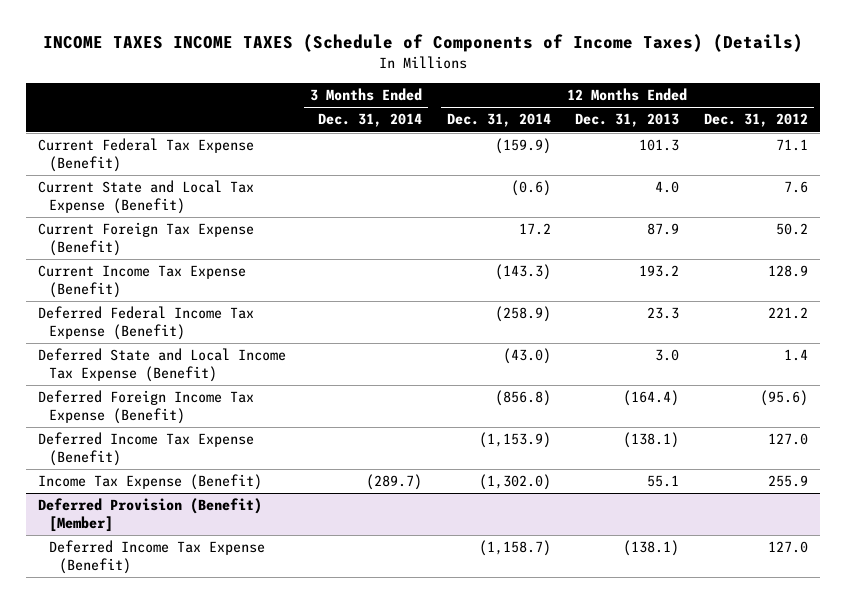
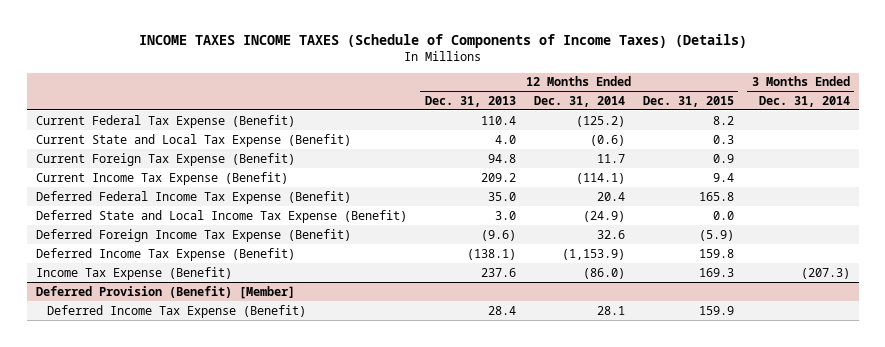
[703,113,808,128] Dec. 31, 2012 -> none
none -> [642,95,734,107] Dec. 31, 2015
[494,138,551,155] (159.9) -> [575,115,625,127] (125.2)
[639,139,680,152] 101.3 -> [480,115,516,125] 110.4
[518,223,551,236] 17.2 -> [596,153,625,163] 11.7
[647,223,680,236] 87.9 -> [487,153,516,163] 94.8
[494,264,551,281] (143.3) -> [575,172,625,184] (114.1)
[639,265,680,278] 193.2 -> [480,172,516,182] 209.2
[494,306,551,323] (258.9) -> [596,191,625,201] 20.4
[647,307,680,320] 23.3 -> [487,191,516,201] 35.0
[502,348,551,365] (43.0) -> [582,210,625,222] (24.9)
[494,390,551,407] (856.8) -> [596,229,625,239] 32.6
[623,390,680,407] (164.4) -> [480,229,516,241] (9.6)
[366,474,423,491] (289.7) -> [800,267,850,279] (207.3)
[478,474,551,491] (1,302.0) -> [582,267,625,279] (86.0)
[647,475,680,488] 55.1 -> [480,267,516,277] 237.6
[478,540,551,557] (1,158.7) -> [596,305,625,315] 28.1
[623,540,680,557] (138.1) -> [487,305,516,315] 28.4

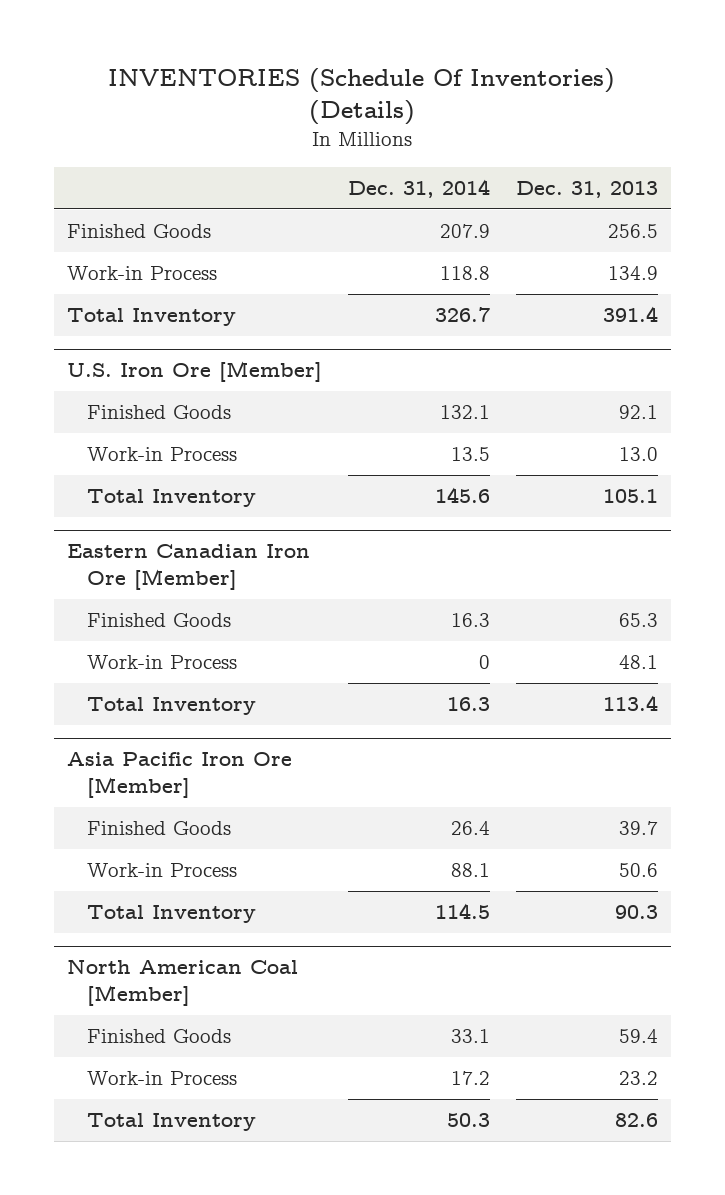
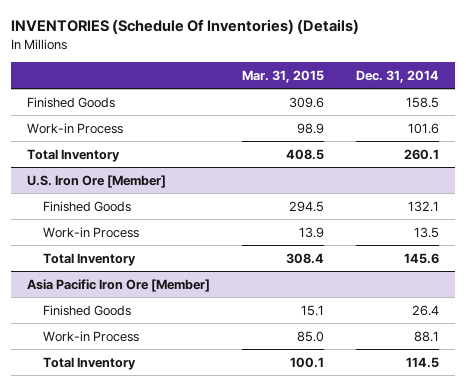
[515,180,658,198] Dec. 31, 2013 -> none
none -> [241,69,324,83] Mar. 31, 2015
[439,224,490,239] 207.9 -> [405,96,439,108] 158.5
[439,266,490,281] 118.8 -> [407,122,439,134] 101.6
[434,307,490,323] 326.7 -> [403,148,439,160] 260.1
[67,544,311,591] Eastern Canadian Iron Ore [Member] -> none
[86,613,231,628] Finished Goods -> none
[86,655,237,670] Work-in Process -> none
[86,697,256,716] Total Inventory -> none
[67,959,299,1007] North American Coal [Member] -> none
[86,1029,231,1044] Finished Goods -> none
[86,1071,237,1086] Work-in Process -> none
[86,1113,256,1132] Total Inventory -> none

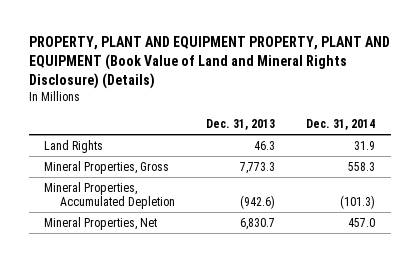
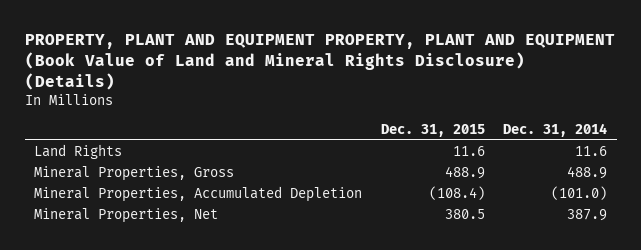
[206,119,276,131] Dec. 31, 2013 -> none
none -> [380,123,485,137] Dec. 31, 2015
[354,140,376,150] 31.9 -> [575,146,608,157] 11.6
[348,161,376,171] 558.3 -> [567,166,608,180] 488.9
[340,195,376,210] (101.3) -> [551,186,608,201] (101.0)
[348,217,376,227] 457.0 -> [567,209,608,222] 387.9

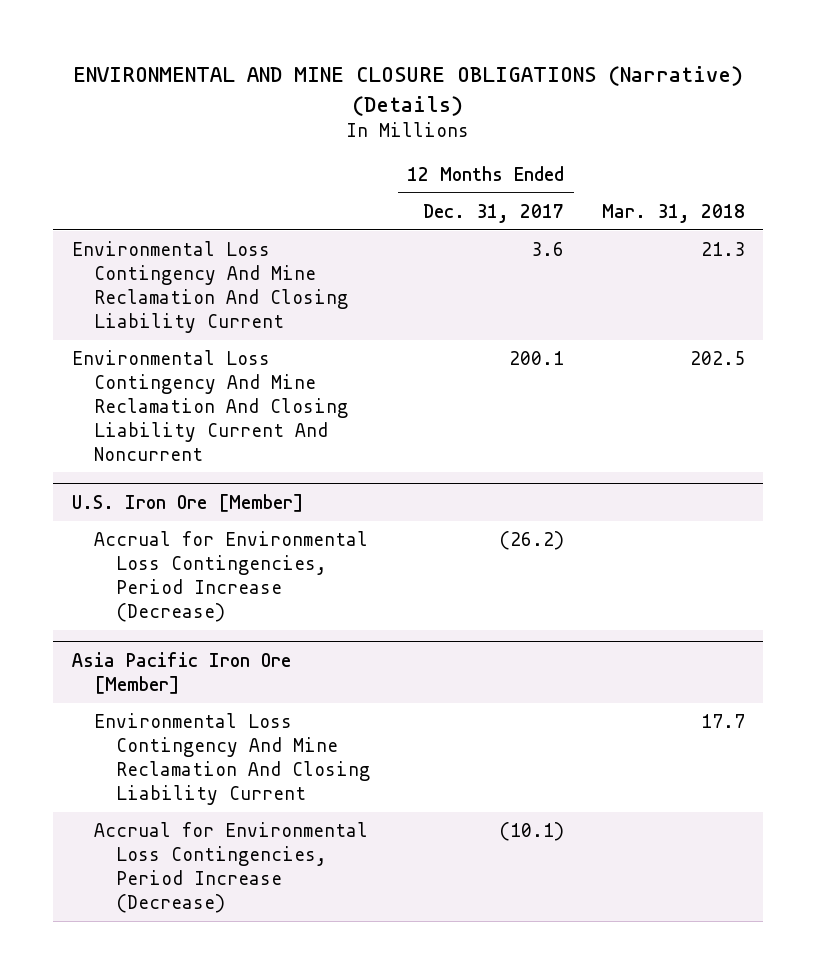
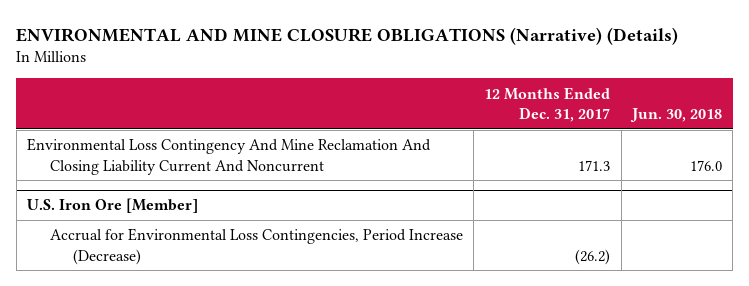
[601,203,745,223] Mar. 31, 2018 -> none
none -> [629,108,722,123] Jun. 30, 2018
[71,240,348,333] Environmental Loss Contingency And Mine Reclamation And Closing Liability Current -> none
[509,350,565,365] 200.1 -> [578,159,611,171] 171.3
[71,651,291,694] Asia Pacific Iron Ore [Member] -> none
[93,712,370,805] Environmental Loss Contingency And Mine Reclamation And Closing Liability Current -> none
[93,821,368,913] Accrual for Environmental Loss Contingencies, Period Increase (Decrease) -> none

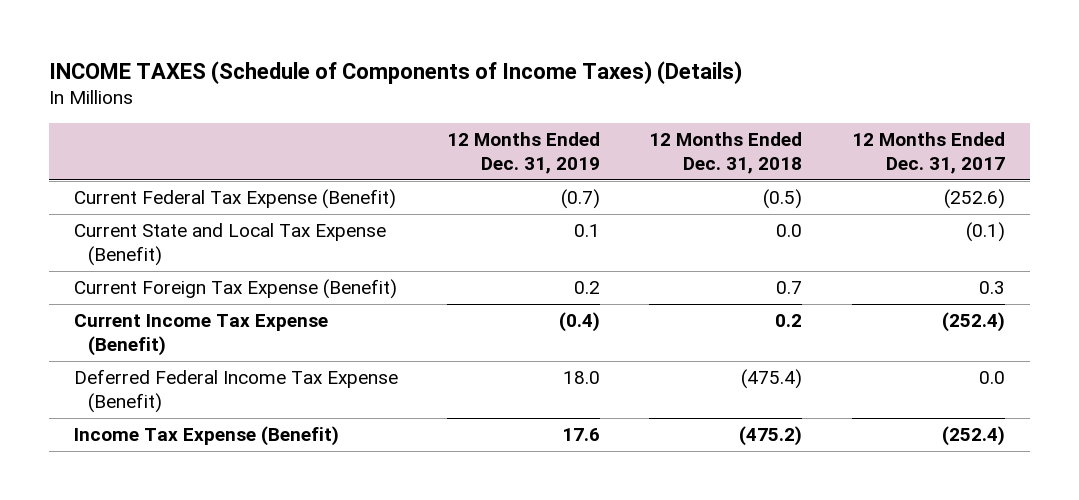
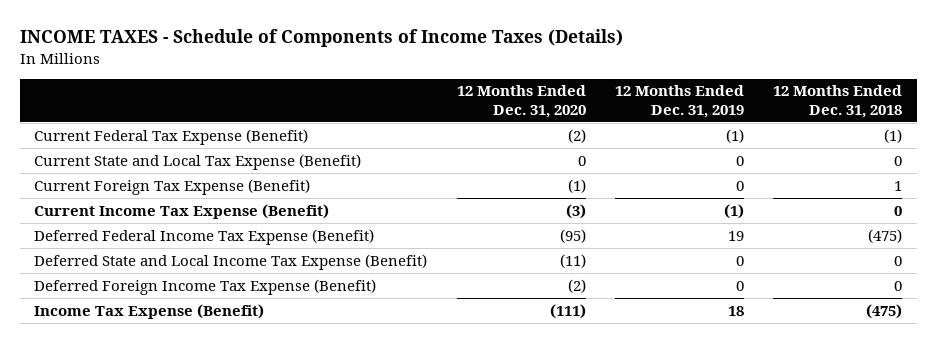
[49,60,743,84] INCOME TAXES (Schedule of Components of Income Taxes) (Details) -> [19,29,623,48] INCOME TAXES - Schedule of Components of Income Taxes (Details)
[851,132,1005,175] 12 Months Ended Dec. 31, 2017 -> none
none -> [456,85,586,118] 12 Months Ended Dec. 31, 2020
[561,189,601,210] (0.7) -> [725,128,744,143] (1)
[763,189,803,210] (0.5) -> [884,128,903,143] (1)
[574,224,601,238] 0.1 -> [735,155,744,166] 0
[776,224,803,238] 0.0 -> [894,155,903,166] 0
[574,281,601,295] 0.2 -> [735,180,744,191] 0
[776,281,803,295] 0.7 -> [894,180,903,191] 1
[559,312,601,333] (0.4) -> [723,203,744,219] (1)
[775,314,803,328] 0.2 -> [894,205,903,216] 0
[563,371,601,385] 18.0 -> [727,230,744,241] 19
[741,369,803,390] (475.4) -> [868,228,903,243] (475)
none -> [34,253,428,270] Deferred State and Local Income Tax Expense (Benefit)
none -> [34,278,377,295] Deferred Foreign Income Tax Expense (Benefit)
[562,428,601,442] 17.6 -> [727,305,744,316] 18
[739,426,803,447] (475.2) -> [866,303,903,319] (475)

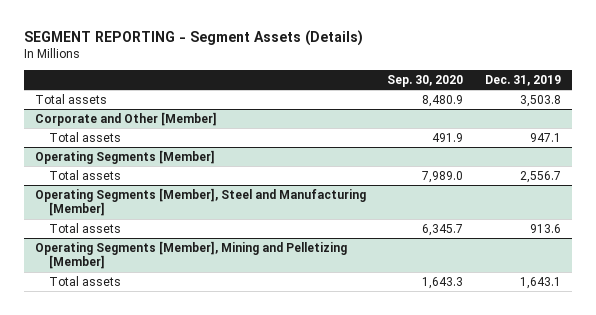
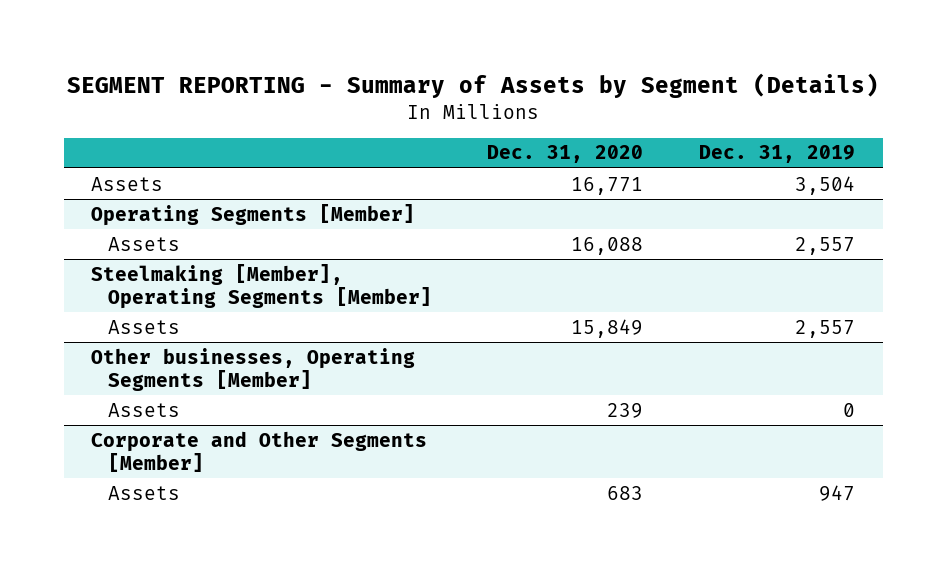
[23,30,363,47] SEGMENT REPORTING - Segment Assets (Details) -> [67,73,880,99] SEGMENT REPORTING - Summary of Assets by Segment (Details)
[387,75,464,88] Sep. 30, 2020 -> none
none -> [487,145,644,164] Dec. 31, 2020
[34,111,217,126] Corporate and Other [Member] -> none
[48,131,121,142] Total assets -> none
[34,93,107,104] Total assets -> [91,176,164,191] Assets
[519,94,561,107] 3,503.8 -> [794,175,855,195] 3,504
[34,187,366,217] Operating Segments [Member], Steel and Manufacturing [Member] -> none
[34,240,347,270] Operating Segments [Member], Mining and Pelletizing [Member] -> none
[48,169,121,180] Total assets -> [107,236,180,251] Assets
[519,170,561,183] 2,556.7 -> [794,236,855,255] 2,557
none -> [91,263,432,309] Steelmaking [Member], Operating Segments [Member]
[48,222,121,233] Total assets -> [107,319,180,334] Assets
[529,223,561,233] 913.6 -> [794,319,855,338] 2,557
none -> [91,347,416,391] Other businesses, Operating Segments [Member]
[48,275,121,286] Total assets -> [107,402,180,417] Assets
[519,276,561,289] 1,643.1 -> [842,402,855,417] 0
none -> [91,430,428,472] Corporate and Other Segments [Member]
none -> [107,485,180,500] Assets

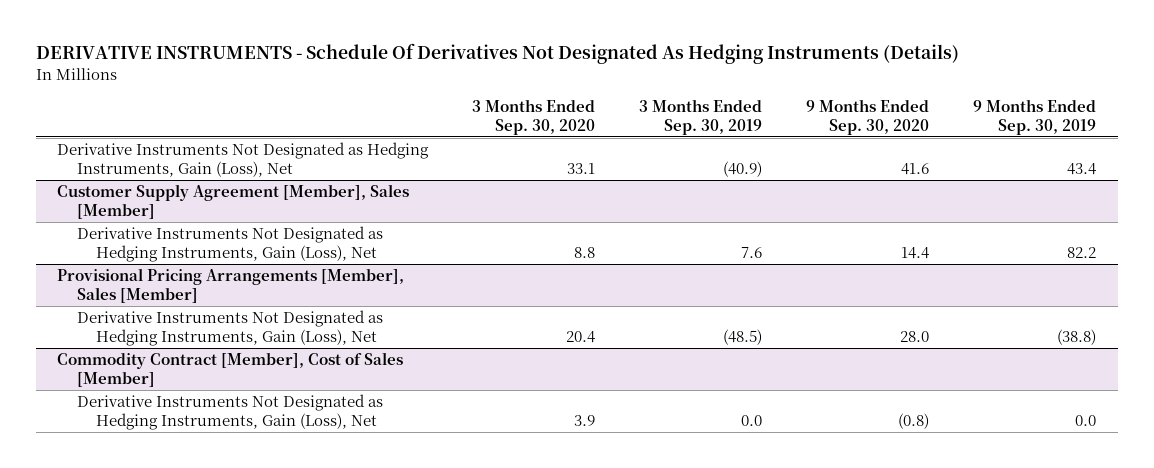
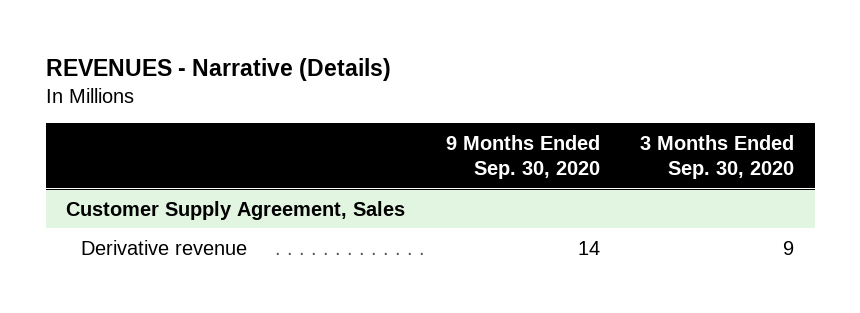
[35,43,959,65] DERIVATIVE INSTRUMENTS - Schedule Of Derivatives Not Designated As Hedging Instruments (Details) -> [45,58,391,82] REVENUES - Narrative (Details)
[639,98,763,135] 3 Months Ended Sep. 30, 2019 -> none
[973,98,1097,135] 9 Months Ended Sep. 30, 2019 -> none
[57,141,430,177] Derivative Instruments Not Designated as Hedging Instruments, Gain (Loss), Net -> none
[76,225,383,262] Derivative Instruments Not Designated as Hedging Instruments, Gain (Loss), Net -> none
[57,267,405,303] Provisional Pricing Arrangements [Member], Sales [Member] -> none
[76,309,383,346] Derivative Instruments Not Designated as Hedging Instruments, Gain (Loss), Net -> none
[57,351,404,387] Commodity Contract [Member], Cost of Sales [Member] -> none
[76,393,383,430] Derivative Instruments Not Designated as Hedging Instruments, Gain (Loss), Net -> none
[57,183,410,219] Customer Supply Agreement [Member], Sales [Member] -> [65,200,405,220] Customer Supply Agreement, Sales
none -> [81,239,248,255] Derivative revenue

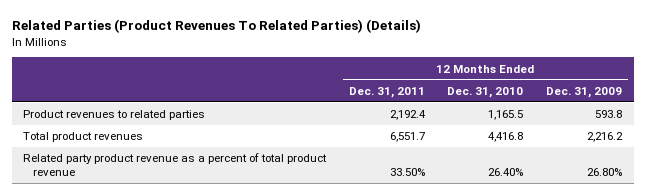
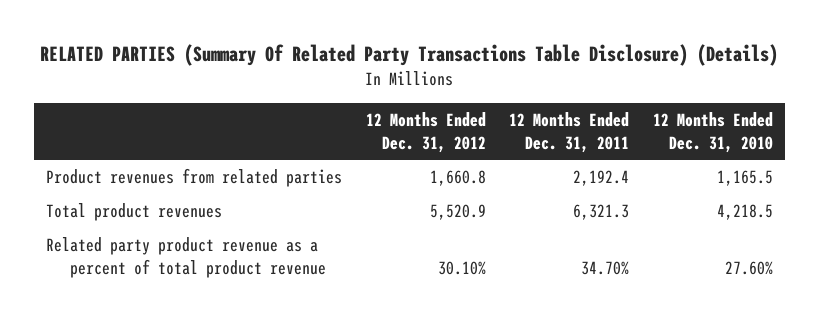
[11,18,421,33] Related Parties (Product Revenues To Related Parties) (Details) -> [40,44,779,67] RELATED PARTIES (Summary Of Related Party Transactions Table Disclosure) (Details)
[546,86,623,98] Dec. 31, 2009 -> none
none -> [365,112,486,153] 12 Months Ended Dec. 31, 2012
[23,110,206,121] Product revenues to related parties -> [45,168,342,188] Product revenues from related parties
[389,132,425,143] 6,551.7 -> [573,204,630,221] 6,321.3
[488,132,524,143] 4,416.8 -> [717,204,774,221] 4,218.5
[389,168,425,177] 33.50% -> [581,260,630,275] 34.70%
[488,168,524,177] 26.40% -> [725,260,774,275] 27.60%

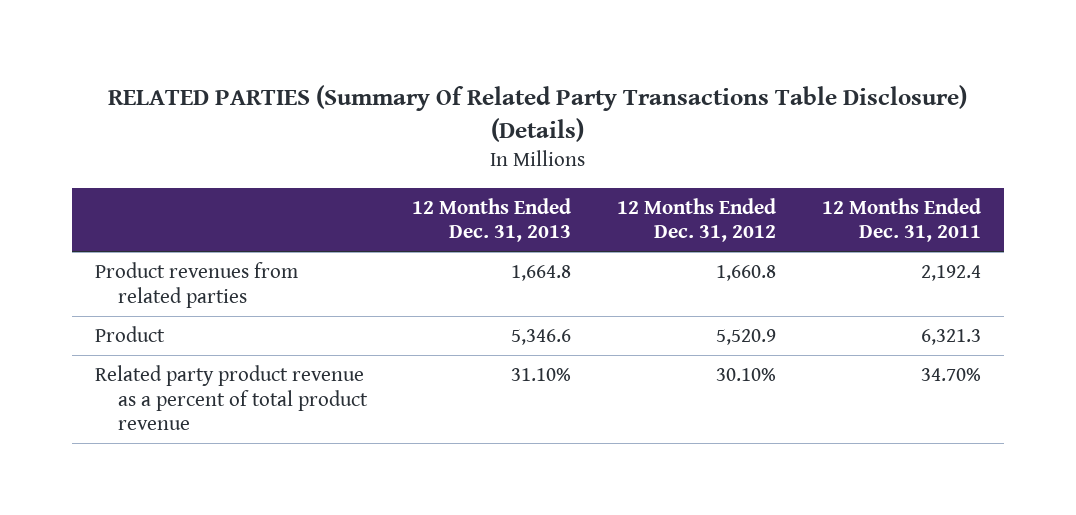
[653,112,774,153] 12 Months Ended Dec. 31, 2010 -> none
none -> [412,197,572,243] 12 Months Ended Dec. 31, 2013
[45,203,222,222] Total product revenues -> [94,326,165,343] Product

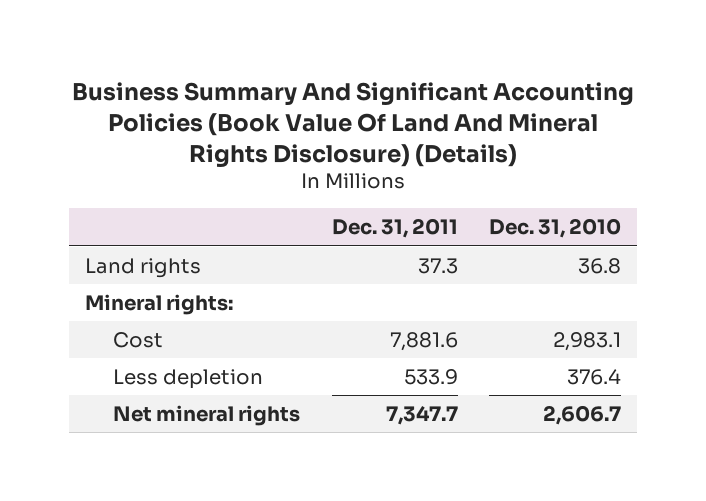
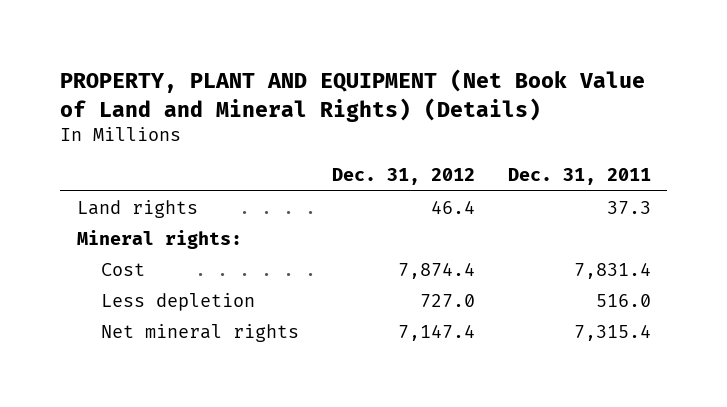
[71,81,634,168] Business Summary And Significant Accounting Policies (Book Value Of Land And Mineral Rights Disclosure) (Details) -> [60,69,646,122] PROPERTY, PLANT AND EQUIPMENT (Net Book Value of Land and Mineral Rights) (Details)
[489,218,622,239] Dec. 31, 2010 -> none
none -> [332,168,476,186] Dec. 31, 2012
[389,331,458,351] 7,881.6 -> [573,263,651,280] 7,831.4
[403,368,458,385] 533.9 -> [595,294,651,308] 516.0
[385,404,458,425] 7,347.7 -> [573,325,651,342] 7,315.4

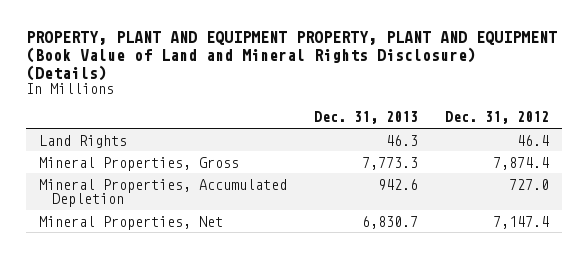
[60,69,646,122] PROPERTY, PLANT AND EQUIPMENT (Net Book Value of Land and Mineral Rights) (Details) -> [25,31,557,81] PROPERTY, PLANT AND EQUIPMENT PROPERTY, PLANT AND EQUIPMENT (Book Value of Land and Mineral Rights Disclosure) (Details)
[507,168,651,186] Dec. 31, 2011 -> none
none -> [313,111,418,125] Dec. 31, 2013
[76,230,242,250] Mineral rights: -> none
[76,200,198,219] Land rights -> [38,134,127,148] Land Rights
[101,263,146,277] Cost -> [38,156,239,171] Mineral Properties, Gross
[101,293,256,312] Less depletion -> [38,178,287,208] Mineral Properties, Accumulated Depletion
[101,324,300,343] Net mineral rights -> [38,215,223,230] Mineral Properties, Net

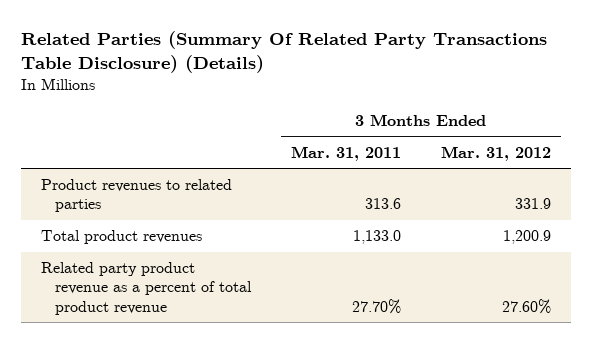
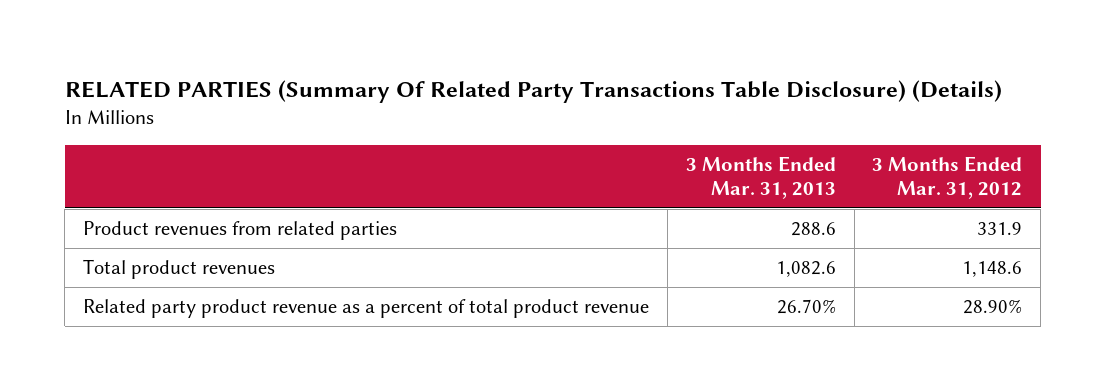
[20,30,547,73] Related Parties (Summary Of Related Party Transactions Table Disclosure) (Details) -> [64,79,1002,103] RELATED PARTIES (Summary Of Related Party Transactions Table Disclosure) (Details)
[290,145,401,161] Mar. 31, 2011 -> none
none -> [685,155,836,200] 3 Months Ended Mar. 31, 2013
[40,179,232,213] Product revenues to related parties -> [83,221,398,241] Product revenues from related parties
[502,230,551,245] 1,200.9 -> [962,261,1023,278] 1,148.6
[501,298,551,314] 27.60% -> [963,299,1023,315] 28.90%

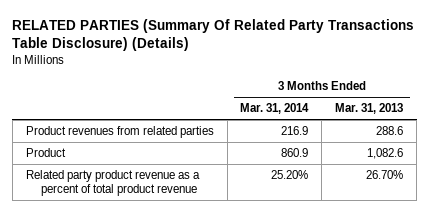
[872,155,1023,200] 3 Months Ended Mar. 31, 2012 -> none
none -> [240,103,310,115] Mar. 31, 2014
[83,259,276,280] Total product revenues -> [25,147,66,157] Product

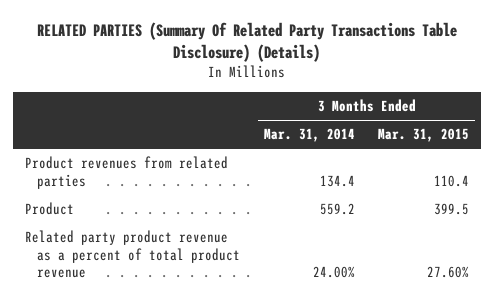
[335,103,404,115] Mar. 31, 2013 -> none
none -> [378,128,470,143] Mar. 31, 2015
[281,125,309,135] 216.9 -> [319,174,355,187] 134.4
[281,147,309,157] 860.9 -> [319,203,355,216] 559.2
[271,169,309,179] 25.20% -> [312,265,355,278] 24.00%

